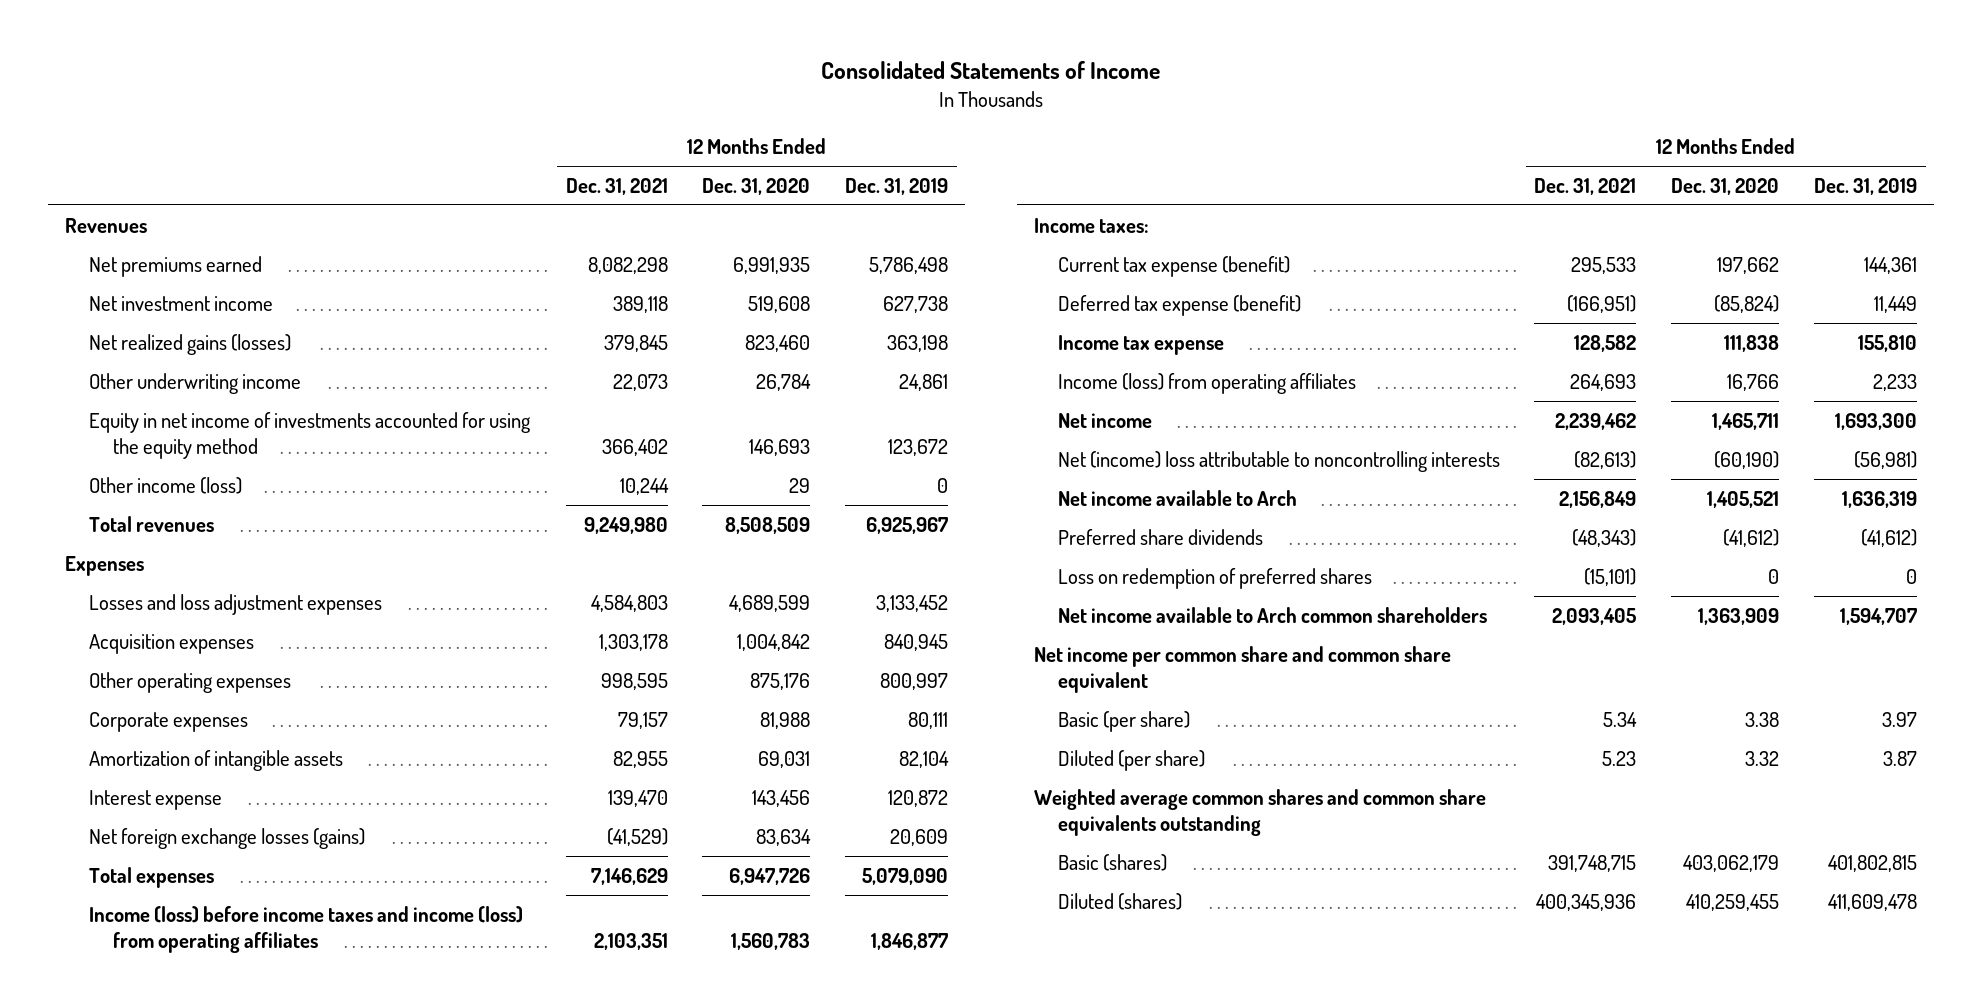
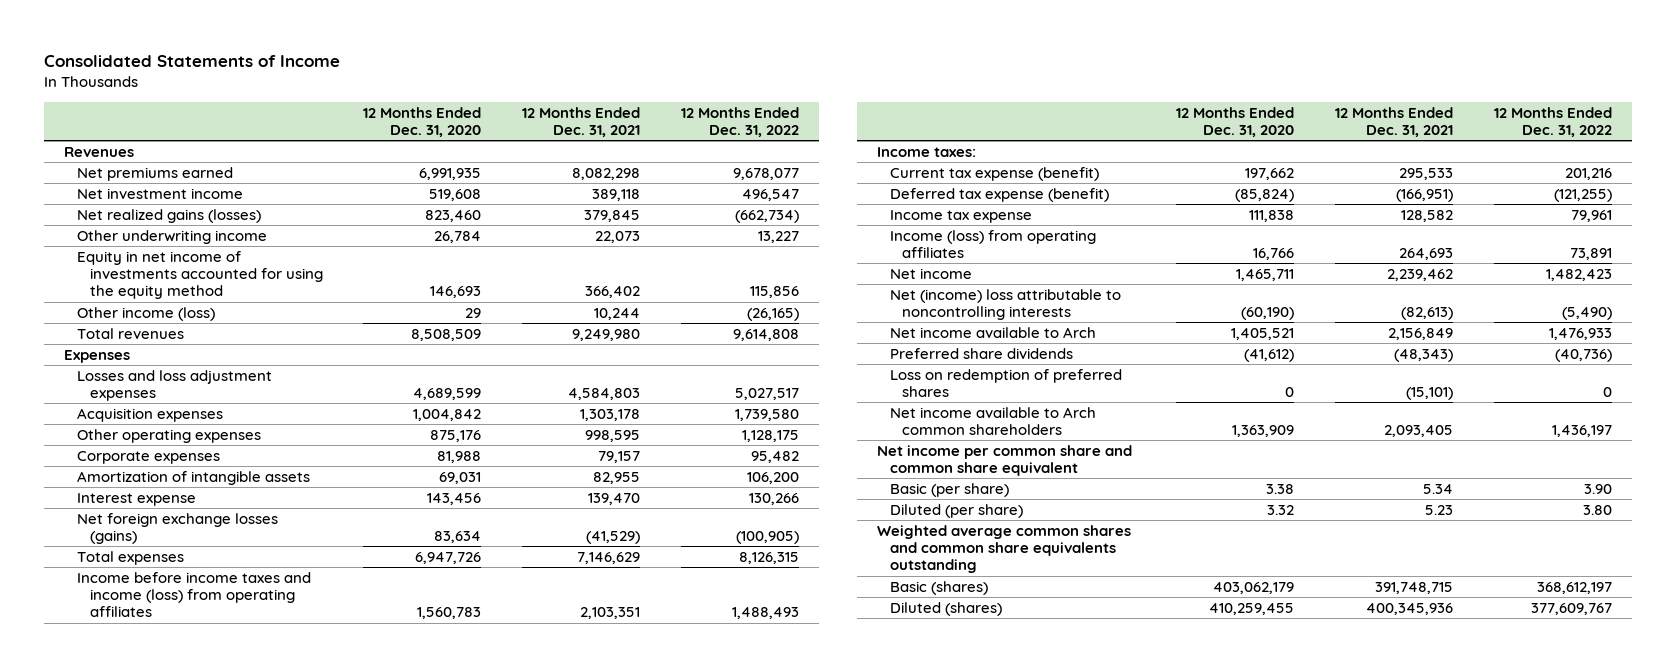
[845,178,949,196] Dec. 31, 2019 -> none
none -> [680,106,799,138] 12 Months Ended Dec. 31, 2022
[88,905,523,954] Income (loss) before income taxes and income (loss) from operating affiliates -> [76,571,311,618] Income before income taxes and income (loss) from operating affiliates

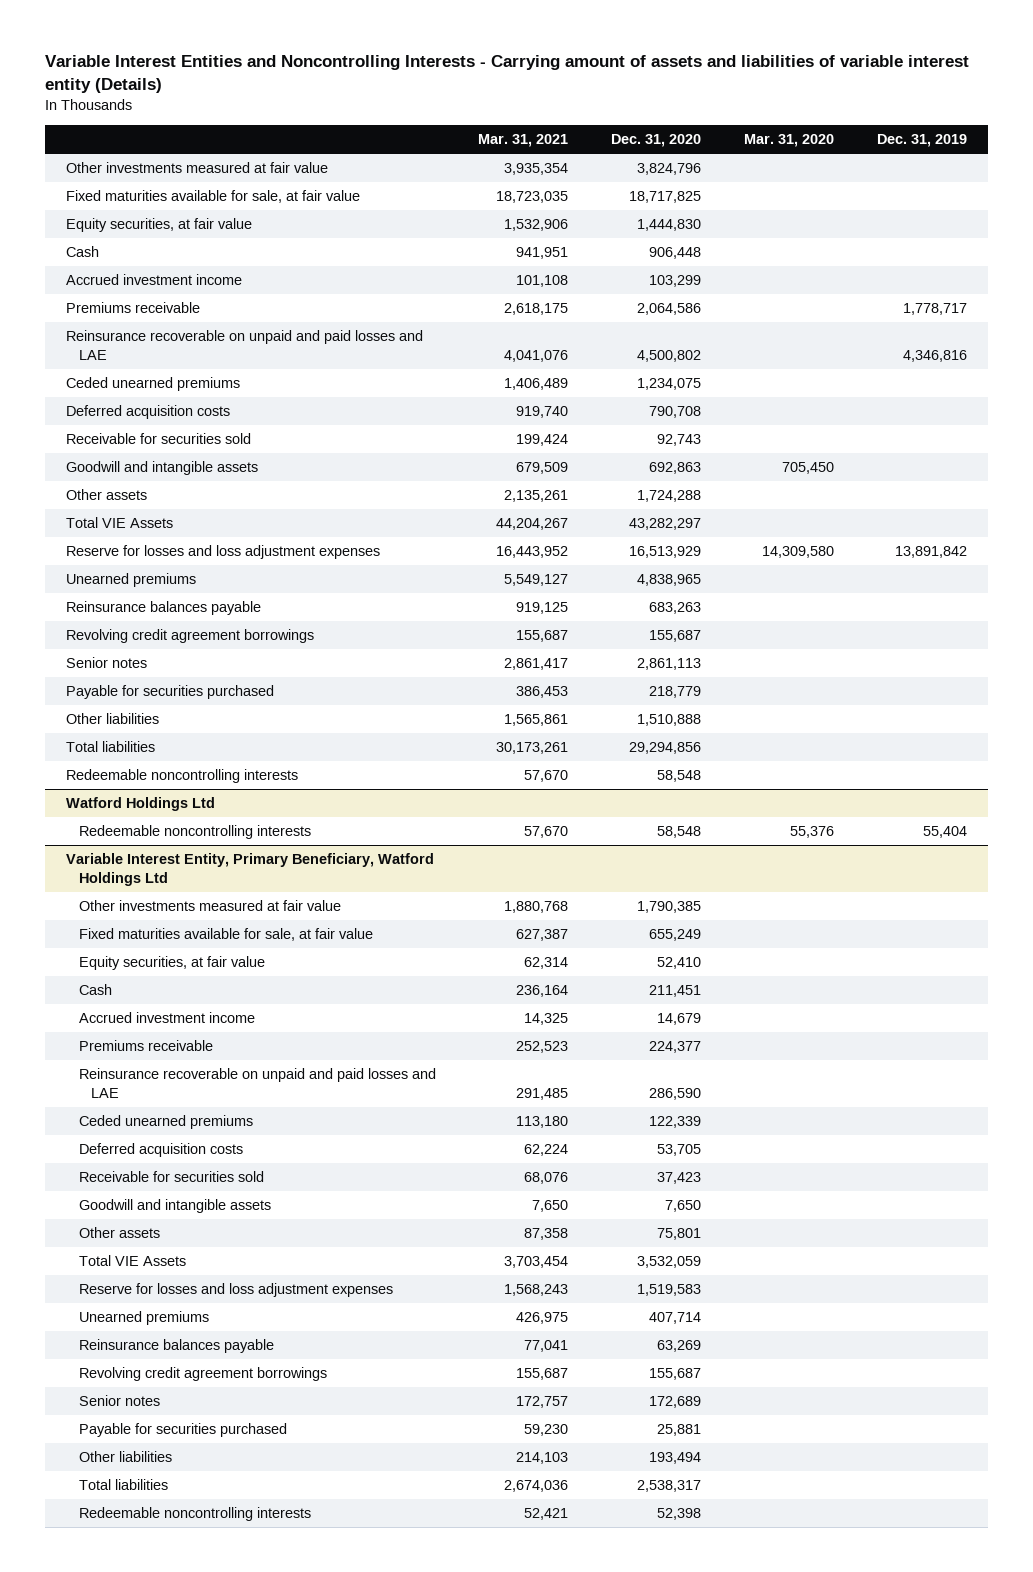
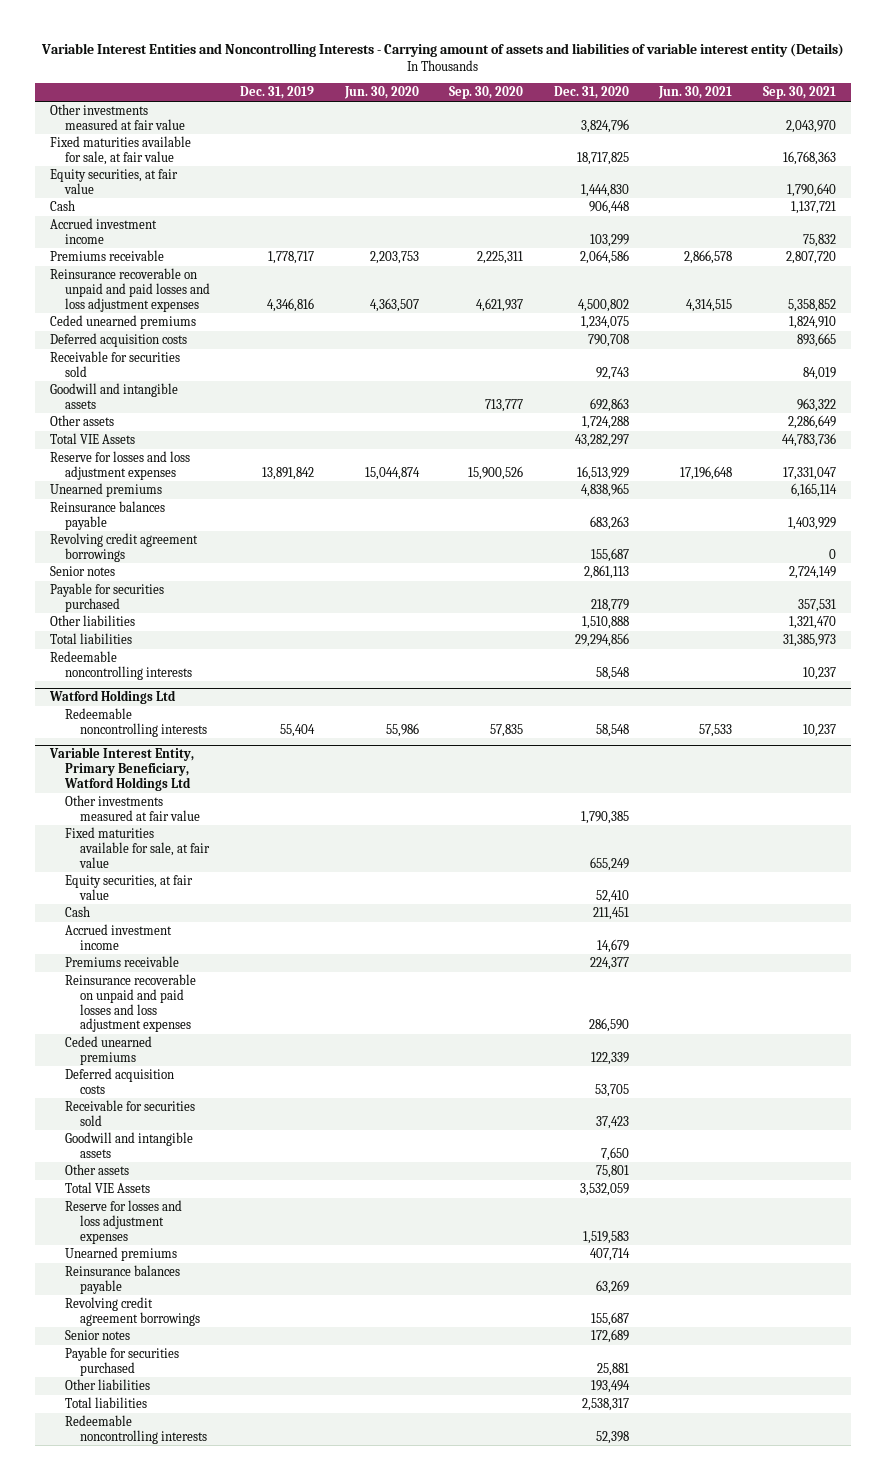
[478,134,569,148] Mar. 31, 2021 -> none
[743,134,834,148] Mar. 31, 2020 -> none
none -> [343,86,419,100] Jun. 30, 2020
none -> [449,86,524,100] Sep. 30, 2020
none -> [658,86,733,100] Jun. 30, 2021
none -> [762,86,836,100] Sep. 30, 2021
[65,330,423,360] Reinsurance recoverable on unpaid and paid losses and LAE -> [50,268,211,312] Reinsurance recoverable on unpaid and paid losses and loss adjustment expenses
[78,1068,436,1098] Reinsurance recoverable on unpaid and paid losses and LAE -> [65,974,197,1033] Reinsurance recoverable on unpaid and paid losses and loss adjustment expenses

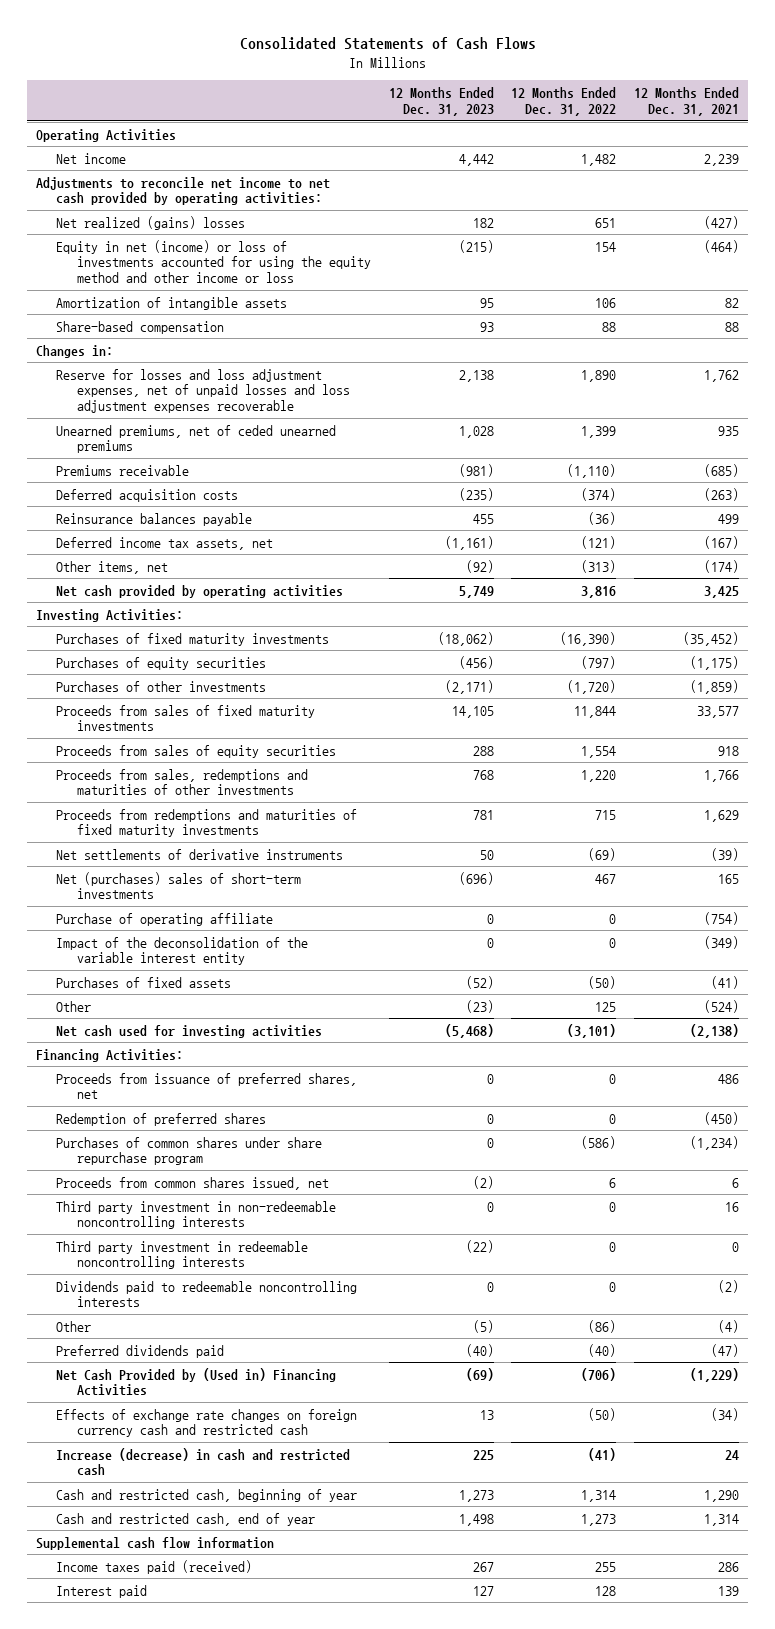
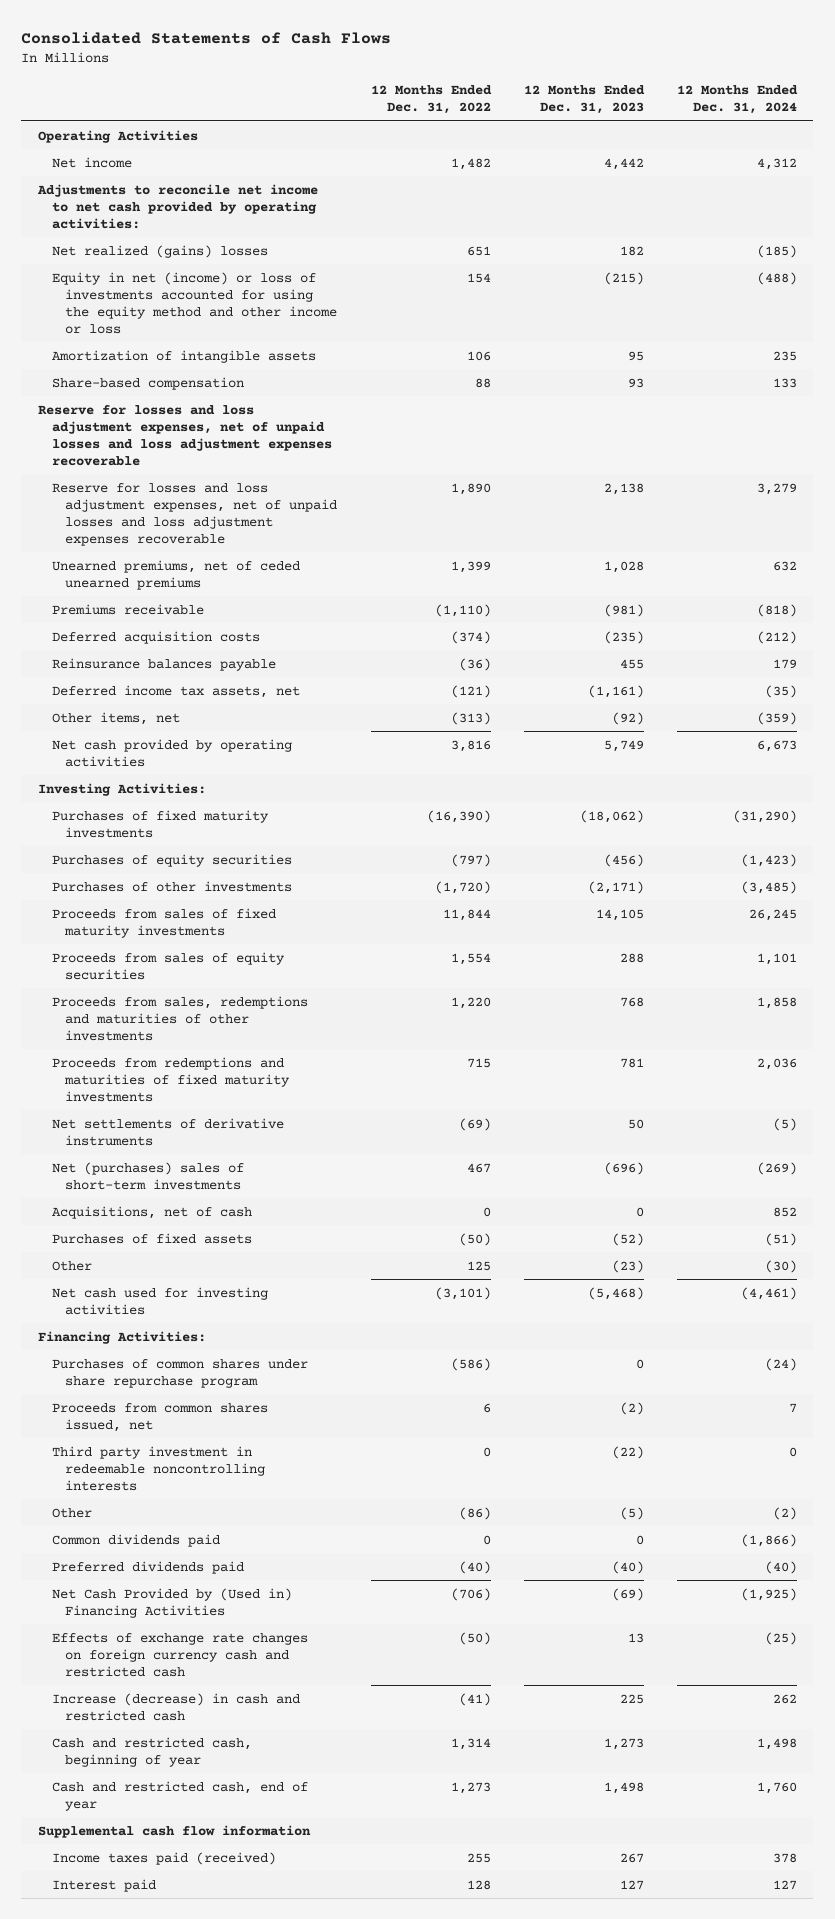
[634,87,740,116] 12 Months Ended Dec. 31, 2021 -> none
none -> [676,85,798,115] 12 Months Ended Dec. 31, 2024
[35,344,113,358] Changes in: -> [37,404,332,467] Reserve for losses and loss adjustment expenses, net of unpaid losses and loss adjustment expenses recoverable
[56,912,274,926] Purchase of operating affiliate -> none
[56,936,309,966] Impact of the deconsolidation of the variable interest entity -> none
none -> [51,1205,252,1219] Acquisitions, net of cash
[56,1072,358,1100] Proceeds from issuance of preferred shares, net -> none
[56,1112,267,1126] Redemption of preferred shares -> none
[56,1200,337,1230] Third party investment in non-redeemable noncontrolling interests -> none
[56,1280,358,1308] Dividends paid to redeemable noncontrolling interests -> none
none -> [51,1533,220,1547] Common dividends paid

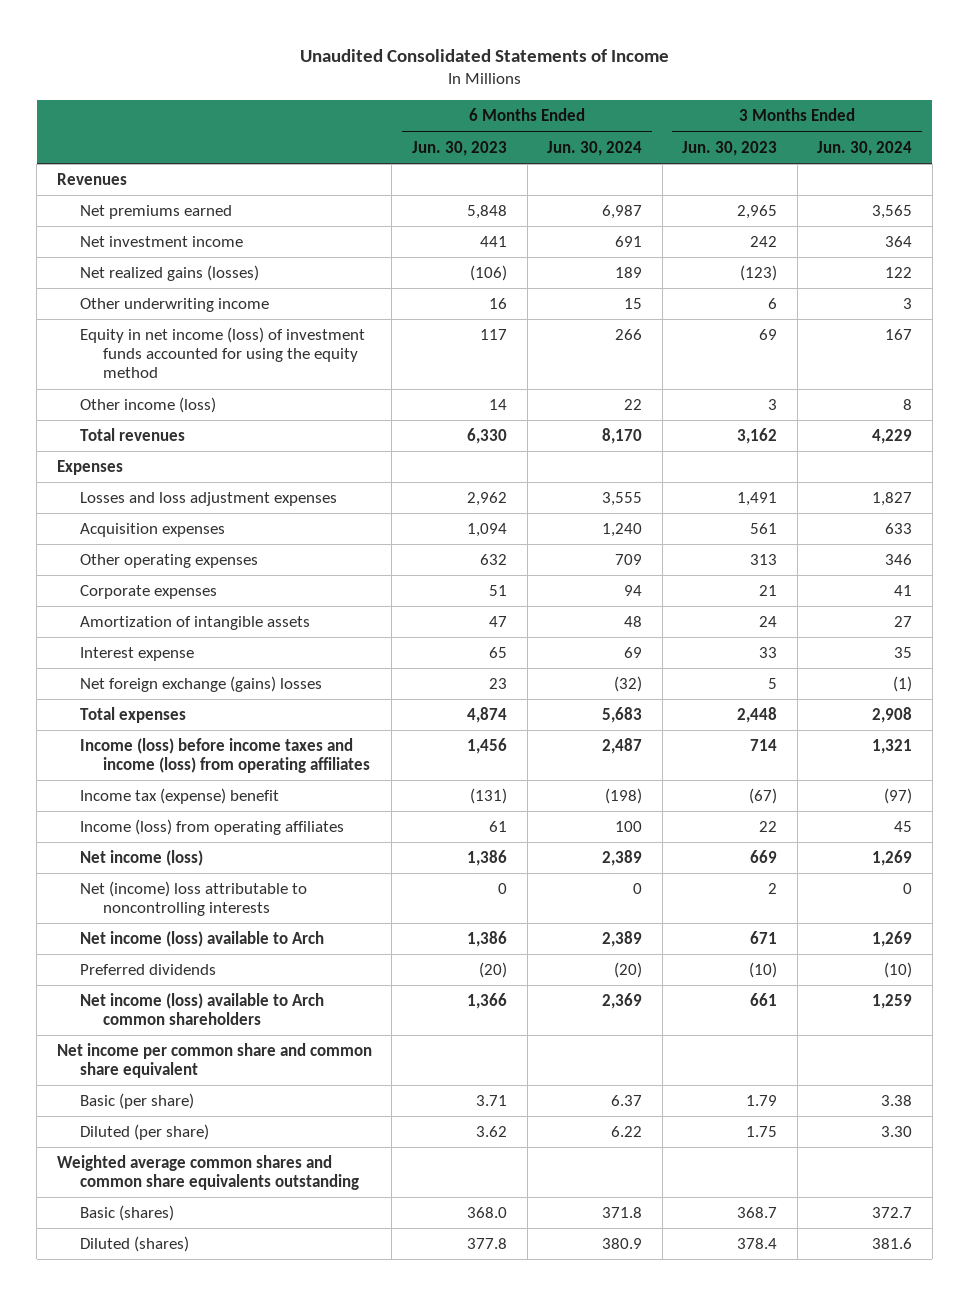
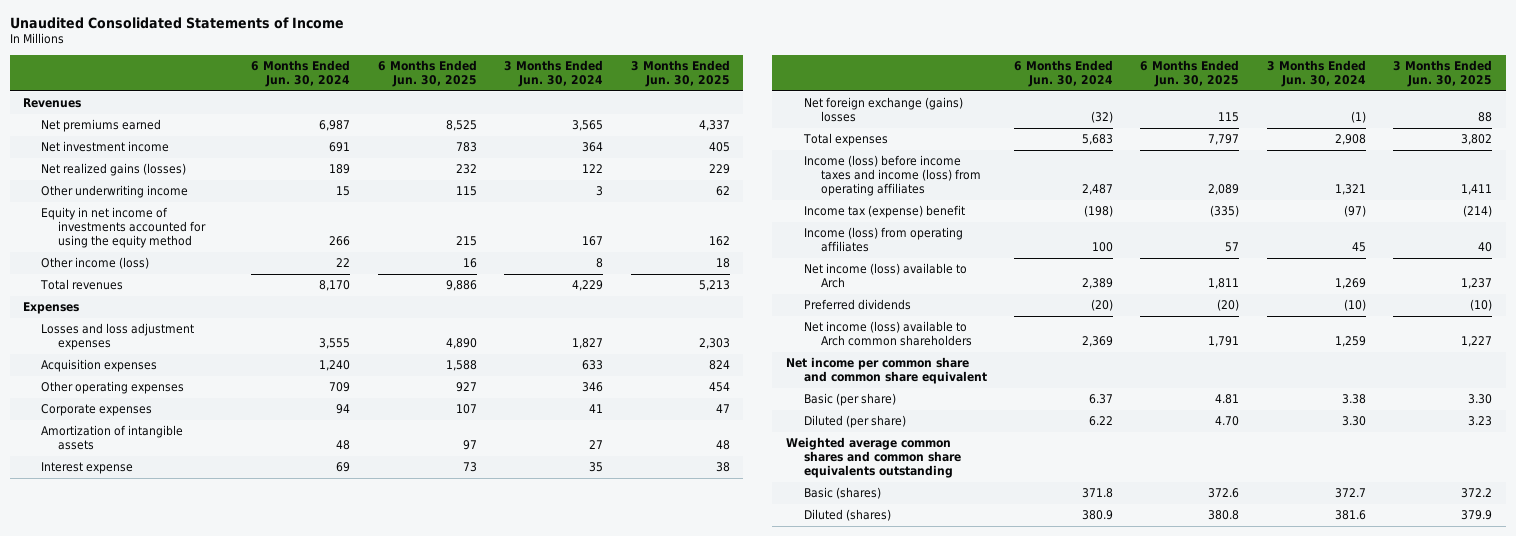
[411,140,507,156] Jun. 30, 2023 -> none
[682,140,778,156] Jun. 30, 2023 -> none
none -> [377,60,477,88] 6 Months Ended Jun. 30, 2025
none -> [630,60,730,88] 3 Months Ended Jun. 30, 2025
[80,327,366,379] Equity in net income (loss) of investment funds accounted for using the equity method -> [40,207,207,249] Equity in net income of investments accounted for using the equity method
[80,850,204,867] Net income (loss) -> none
[80,881,308,917] Net (income) loss attributable to noncontrolling interests -> none

